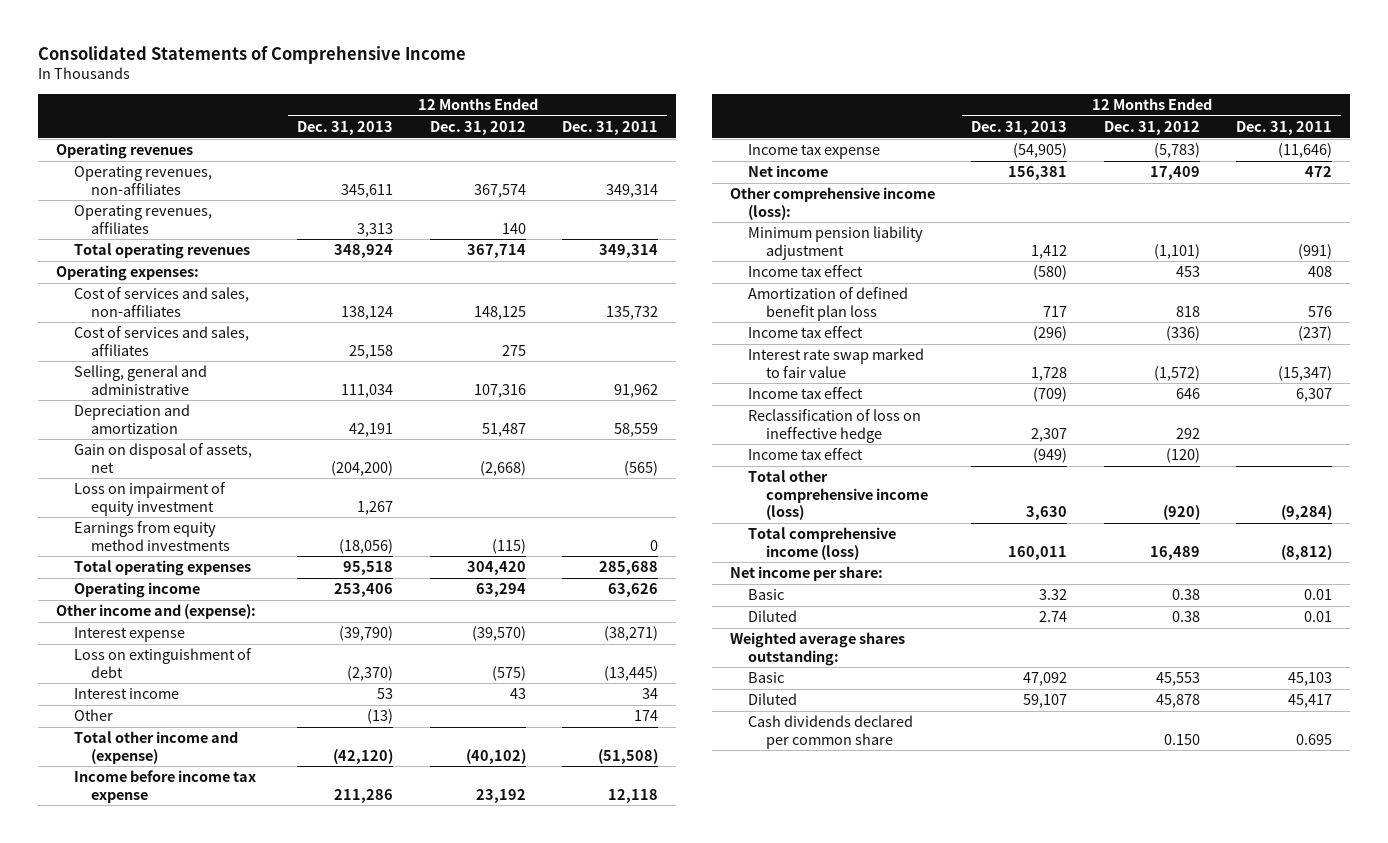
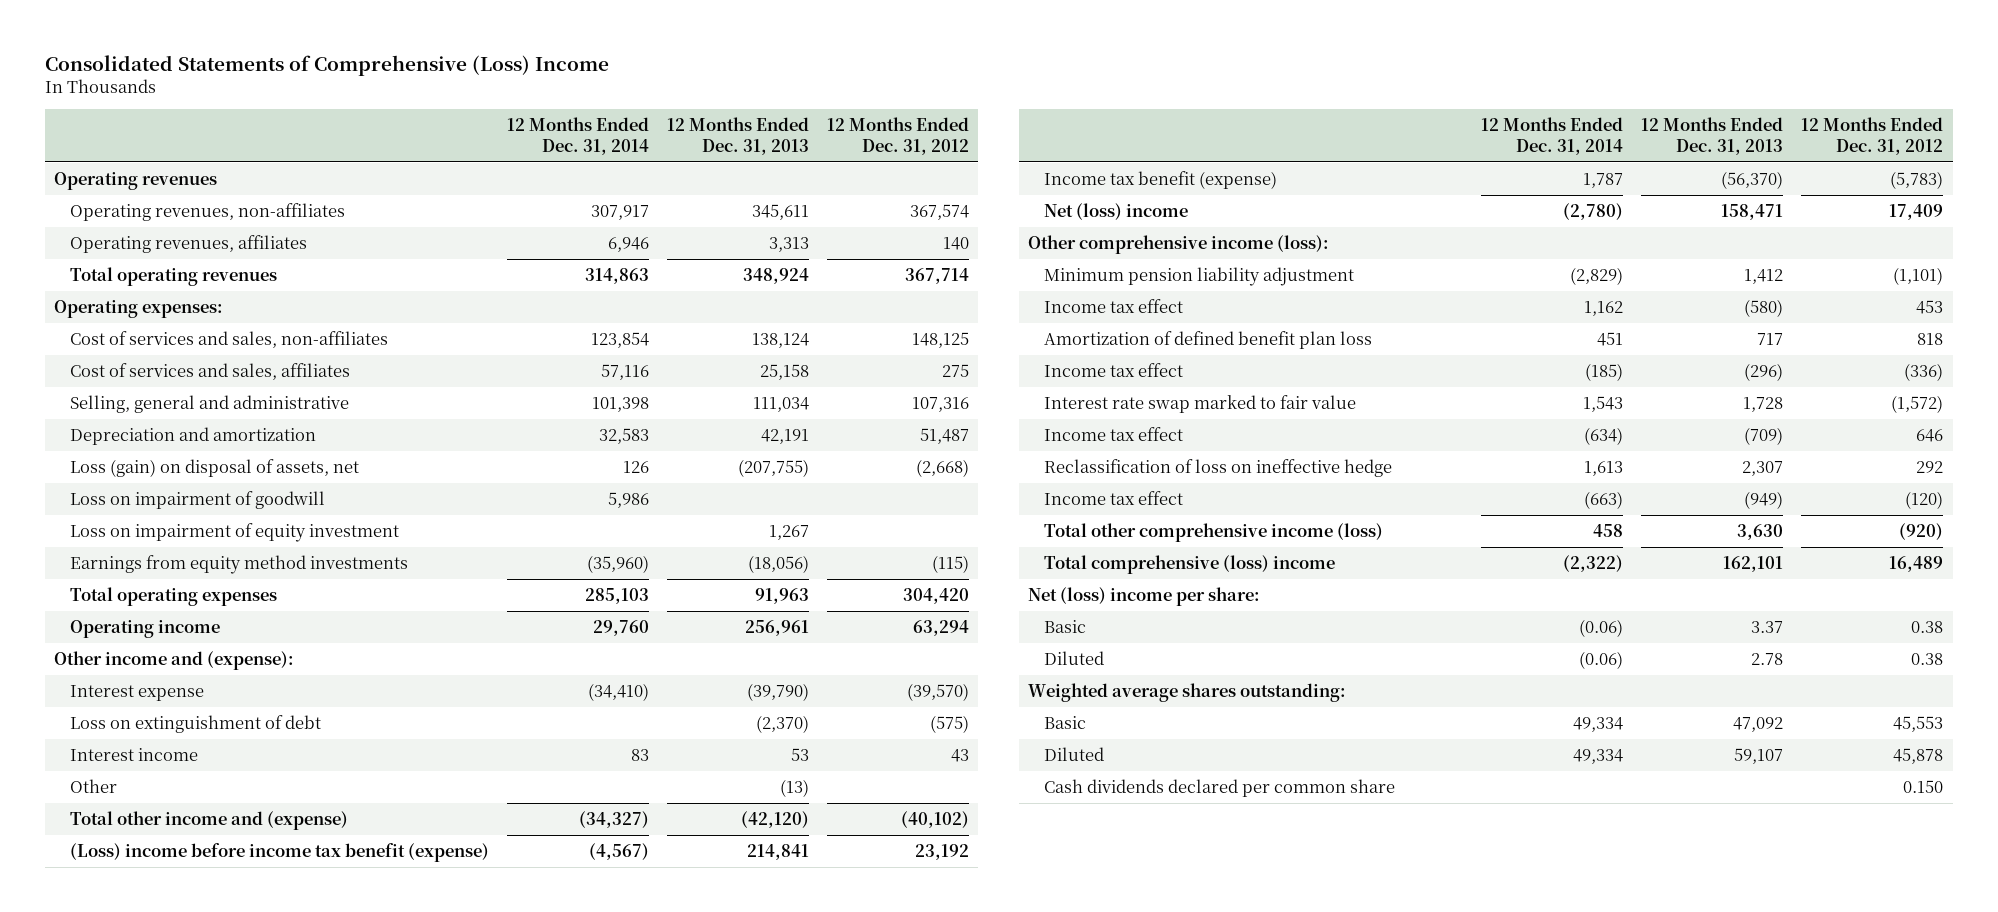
[37,45,466,64] Consolidated Statements of Comprehensive Income -> [45,54,610,76] Consolidated Statements of Comprehensive (Loss) Income
[561,121,658,136] Dec. 31, 2011 -> none
none -> [506,117,649,155] 12 Months Ended Dec. 31, 2014
[73,443,252,473] Gain on disposal of assets, net -> [69,458,359,477] Loss (gain) on disposal of assets, net
[331,460,394,476] (204,200) -> [738,458,810,477] (207,755)
none -> [69,490,325,509] Loss on impairment of goodwill
[343,561,394,576] 95,518 -> [755,587,810,604] 91,963
[334,583,394,598] 253,406 -> [745,619,810,636] 256,961
[73,770,256,803] Income before income tax expense -> [69,842,489,862] (Loss) income before income tax benefit (expense)
[334,788,394,803] 211,286 -> [747,843,810,860] 214,841
[747,144,880,160] Income tax expense -> [1043,170,1277,189] Income tax benefit (expense)
[1013,143,1068,159] (54,905) -> [1721,170,1784,189] (56,370)
[747,165,828,178] Net income -> [1043,202,1188,220] Net (loss) income
[1008,166,1068,181] 156,381 -> [1721,203,1784,220] 158,471
[747,527,896,560] Total comprehensive income (loss) -> [1043,554,1335,574] Total comprehensive (loss) income
[1008,545,1068,560] 160,011 -> [1723,555,1784,572] 162,101
[730,566,884,582] Net income per share: -> [1028,586,1261,606] Net (loss) income per share:
[1039,589,1068,601] 3.32 -> [1751,620,1784,633] 3.37
[1039,611,1068,623] 2.74 -> [1751,652,1784,665] 2.78

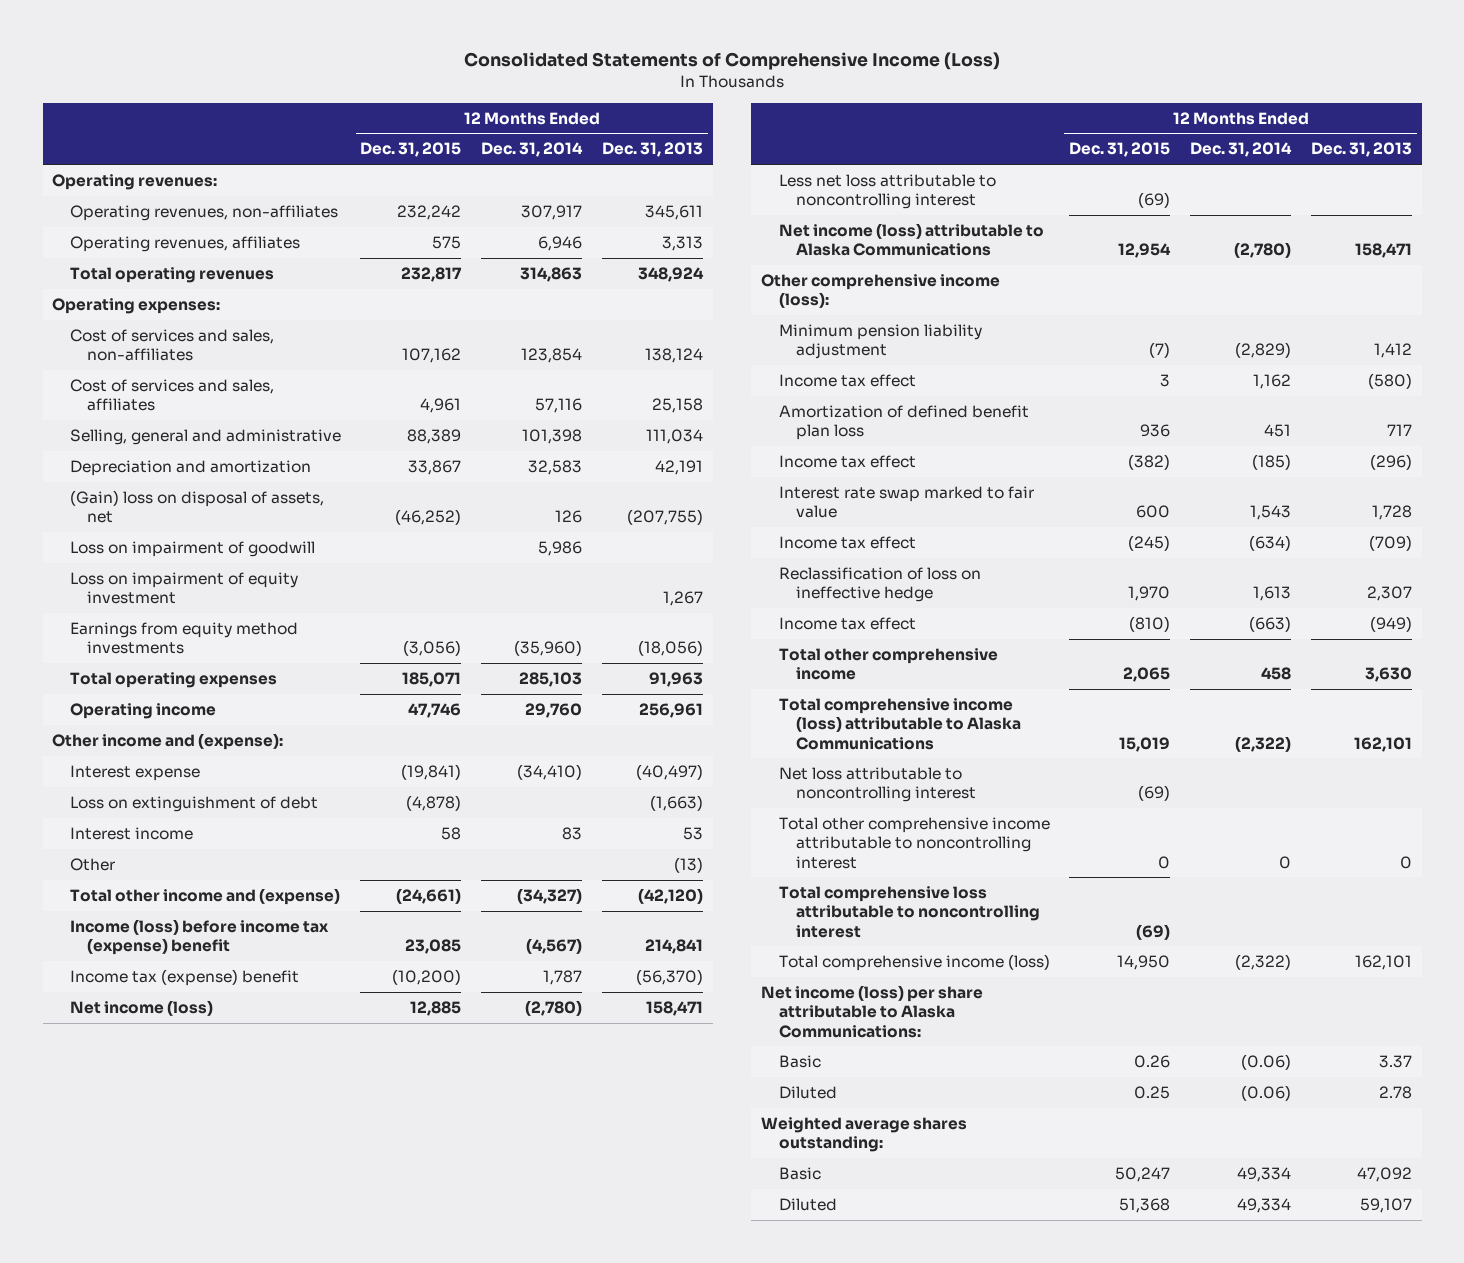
[45,54,610,76] Consolidated Statements of Comprehensive (Loss) Income -> [464,52,1001,71] Consolidated Statements of Comprehensive Income (Loss)
[827,117,970,155] 12 Months Ended Dec. 31, 2012 -> none
none -> [360,142,462,158] Dec. 31, 2015
[54,171,218,190] Operating revenues -> [52,174,218,191] Operating revenues:
[69,458,359,477] Loss (gain) on disposal of assets, net -> [69,490,324,524] (Gain) loss on disposal of assets, net
[747,682,810,701] (39,790) -> [636,764,704,781] (40,497)
[756,714,810,733] (2,370) -> [650,795,704,812] (1,663)
[69,842,489,862] (Loss) income before income tax benefit (expense) -> [69,919,329,956] Income (loss) before income tax (expense) benefit
[1043,170,1277,189] Income tax benefit (expense) -> [69,969,299,987] Income tax (expense) benefit
none -> [69,1000,213,1017] Net income (loss)
none -> [778,174,996,210] Less net loss attributable to noncontrolling interest
[1043,202,1188,220] Net (loss) income -> [778,223,1044,257] Net income (loss) attributable to Alaska Communications
[1043,522,1383,542] Total other comprehensive income (loss) -> [778,648,998,681] Total other comprehensive income
[1043,554,1335,574] Total comprehensive (loss) income -> [778,698,1021,750] Total comprehensive income (loss) attributable to Alaska Communications
none -> [778,767,976,803] Net loss attributable to noncontrolling interest
none -> [778,817,1050,869] Total other comprehensive income attributable to noncontrolling interest
none -> [778,886,1040,938] Total comprehensive loss attributable to noncontrolling interest
none -> [778,954,1050,972] Total comprehensive income (loss)
[1028,586,1261,606] Net (loss) income per share: -> [761,985,984,1038] Net income (loss) per share attributable to Alaska Communications:
[1043,778,1395,797] Cash dividends declared per common share -> none

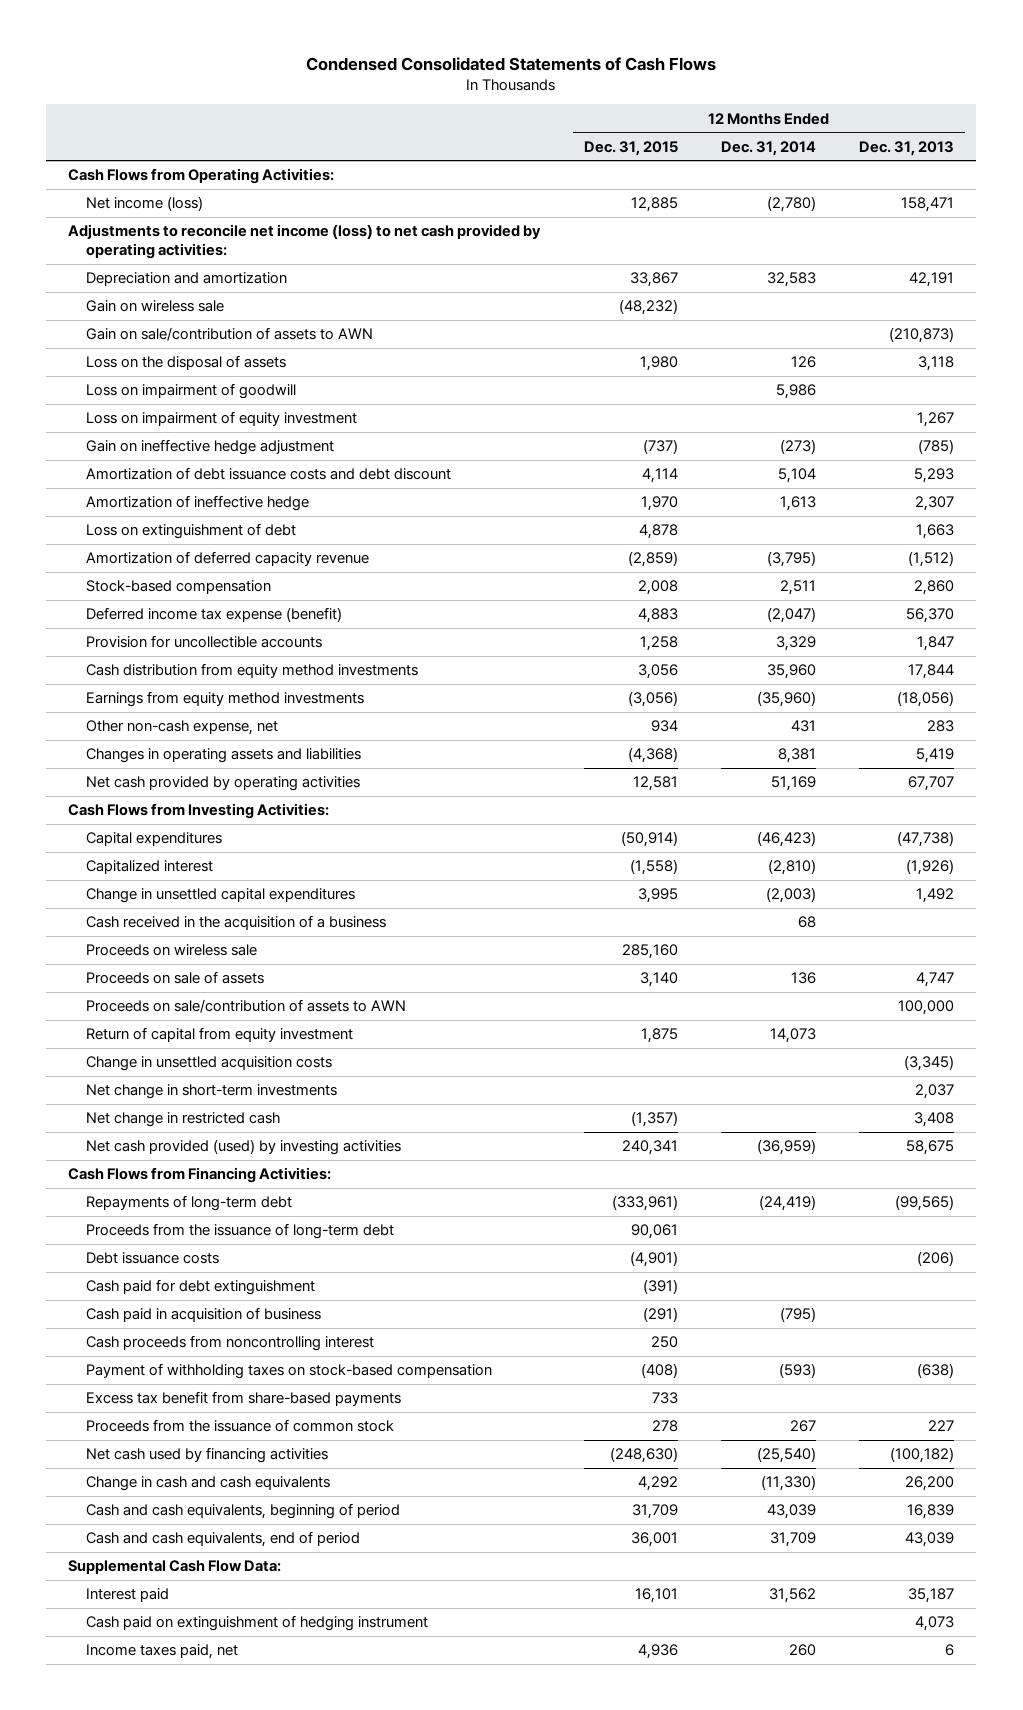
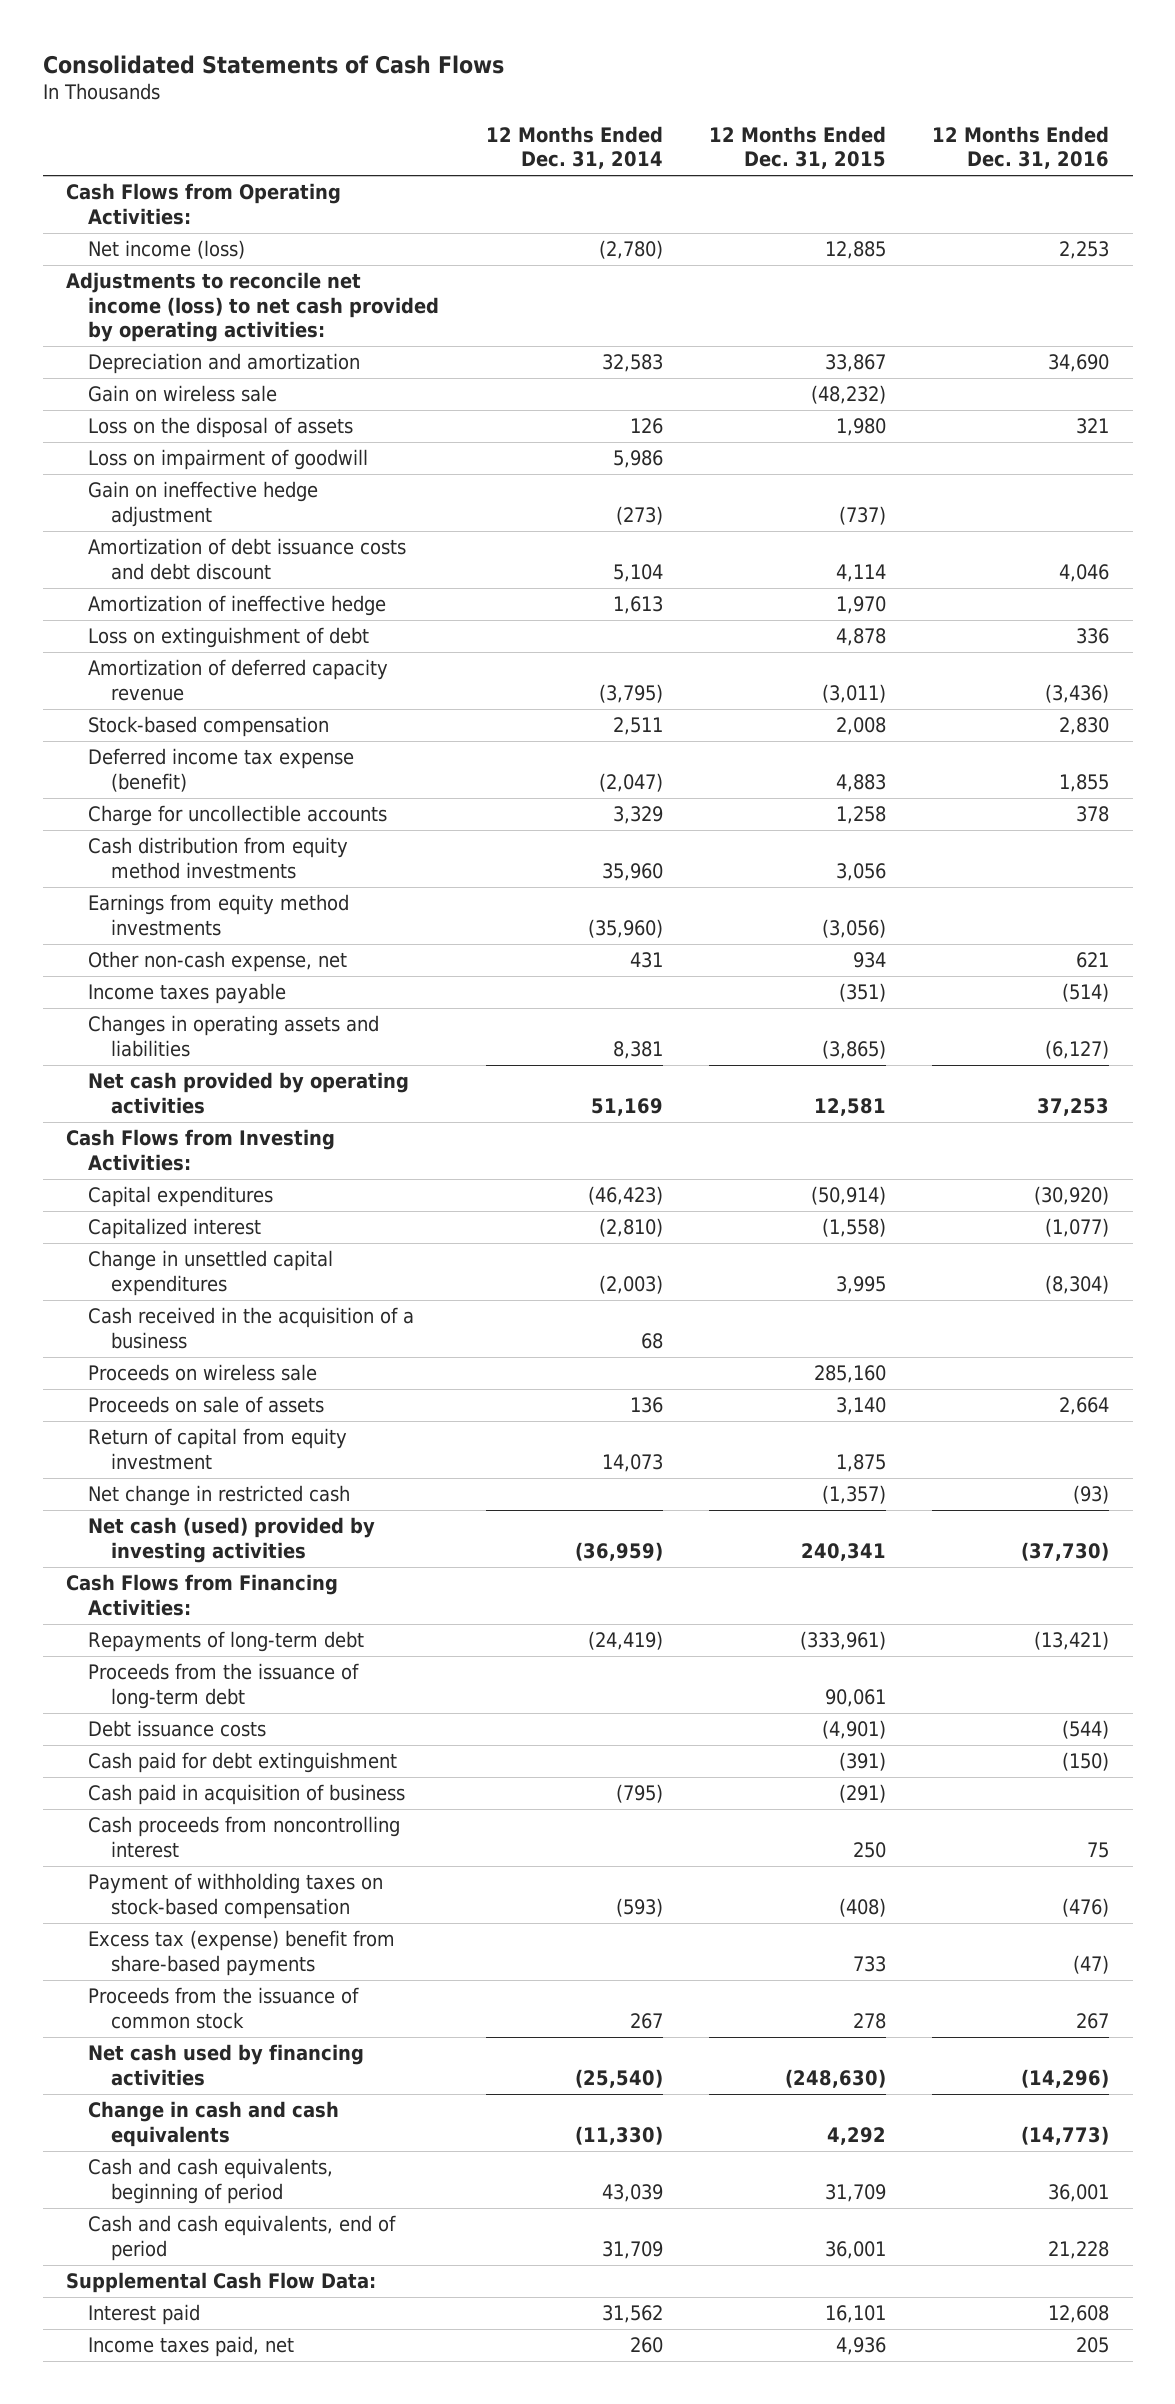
[306,56,717,71] Condensed Consolidated Statements of Cash Flows -> [42,54,504,74] Consolidated Statements of Cash Flows
[859,140,955,156] Dec. 31, 2013 -> none
none -> [932,125,1110,170] 12 Months Ended Dec. 31, 2016
[85,327,373,342] Gain on sale/contribution of assets to AWN -> none
[85,411,357,427] Loss on impairment of equity investment -> none
[627,551,678,568] (2,859) -> [821,683,886,703] (3,011)
[85,635,322,649] Provision for uncollectible accounts -> [88,805,388,827] Charge for uncollectible accounts
none -> [88,983,287,1005] Income taxes payable
[627,747,678,764] (4,368) -> [821,1039,886,1059] (3,865)
[85,999,406,1014] Proceeds on sale/contribution of assets to AWN -> none
[85,1056,332,1072] Change in unsettled acquisition costs -> none
[85,1084,337,1100] Net change in short-term investments -> none
[85,1139,401,1156] Net cash provided (used) by investing activities -> [88,1517,376,1563] Net cash (used) provided by investing activities
[85,1391,401,1407] Excess tax benefit from share-based payments -> [88,1930,396,1976] Excess tax (expense) benefit from share-based payments
[85,1615,428,1632] Cash paid on extinguishment of hedging instrument -> none

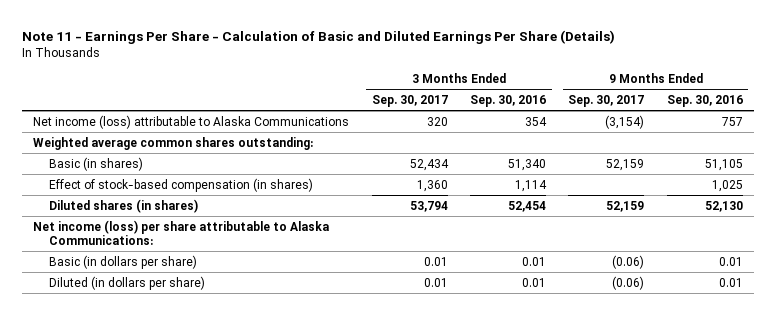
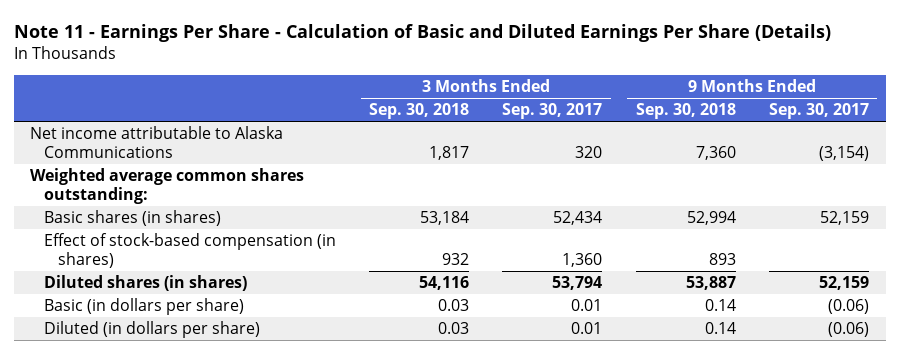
[470,95,547,108] Sep. 30, 2016 -> none
[666,95,743,108] Sep. 30, 2016 -> none
none -> [369,103,470,120] Sep. 30, 2018
none -> [635,103,736,120] Sep. 30, 2018
[33,114,350,129] Net income (loss) attributable to Alaska Communications -> [30,126,284,158] Net income attributable to Alaska Communications
[49,156,144,171] Basic (in shares) -> [44,210,222,227] Basic shares (in shares)
[33,219,330,245] Net income (loss) per share attributable to Alaska Communications: -> none

